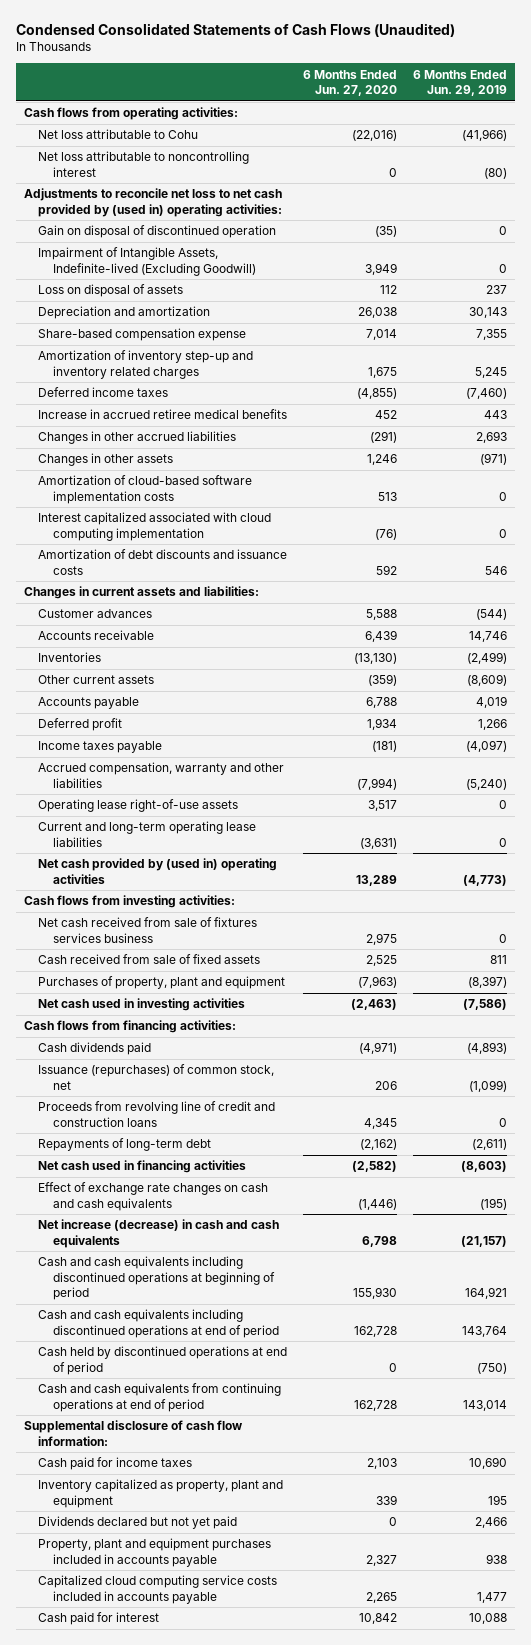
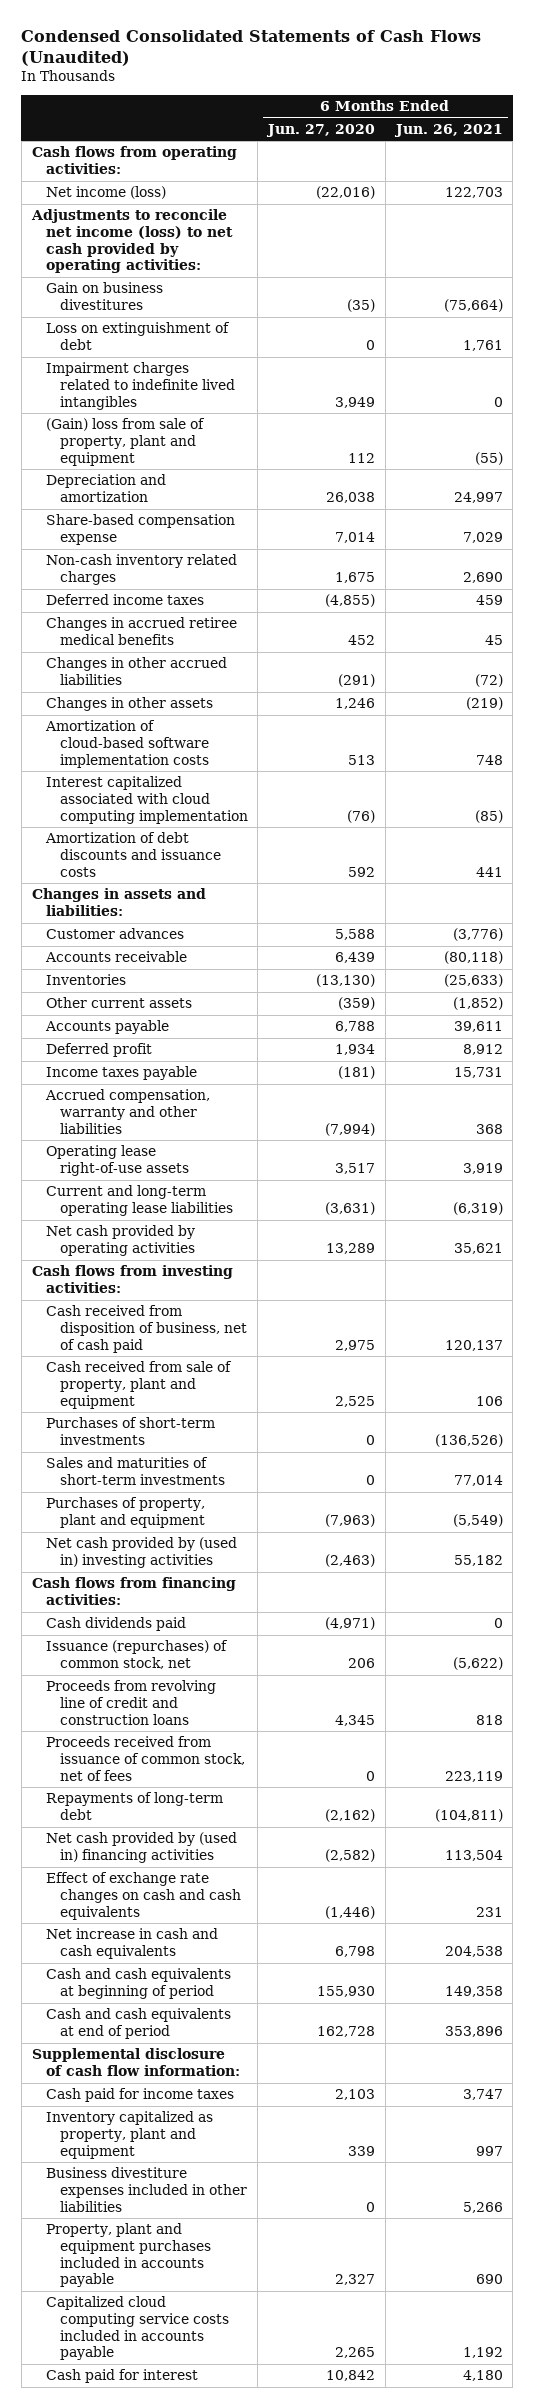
[412,69,507,97] 6 Months Ended Jun. 29, 2019 -> none
none -> [393,123,503,137] Jun. 26, 2021
[38,151,250,177] Net loss attributable to noncontrolling interest -> none
[38,225,277,239] Gain on disposal of discontinued operation -> none
[38,129,199,140] Net loss attributable to Cohu -> [45,186,166,200] Net income (loss)
[23,188,283,217] Adjustments to reconcile net loss to net cash provided by (used in) operating activities: -> [30,209,233,274] Adjustments to reconcile net income (loss) to net cash provided by operating activities:
none -> [45,282,163,311] Gain on business divestitures
none -> [45,322,230,351] Loss on extinguishment of debt
[38,247,256,276] Impairment of Intangible Assets, Indefinite-lived (Excluding Goodwill) -> [45,362,235,410] Impairment charges related to indefinite lived intangibles
[38,284,184,298] Loss on disposal of assets -> [45,418,205,466] (Gain) loss from sale of property, plant and equipment
[38,350,254,379] Amortization of inventory step-up and inventory related charges -> [45,554,237,586] Non-cash inventory related charges
[38,409,288,420] Increase in accrued retiree medical benefits -> [45,617,237,646] Changes in accrued retiree medical benefits
[23,586,259,600] Changes in current assets and liabilities: -> [31,888,206,917] Changes in assets and liabilities:
[38,858,278,884] Net cash provided by (used in) operating activities -> [45,1225,195,1257] Net cash provided by operating activities
[38,917,258,943] Net cash received from sale of fixtures services business -> [45,1305,247,1353] Cash received from disposition of business, net of cash paid
[38,954,261,965] Cash received from sale of fixed assets -> [45,1361,232,1409] Cash received from sale of property, plant and equipment
none -> [45,1417,215,1446] Purchases of short-term investments
none -> [45,1457,225,1486] Sales and maturities of short-term investments
[38,998,246,1012] Net cash used in investing activities -> [45,1537,237,1569] Net cash provided by (used in) investing activities
none -> [45,1736,245,1781] Proceeds received from issuance of common stock, net of fees
[38,1160,247,1174] Net cash used in financing activities -> [45,1832,237,1864] Net cash provided by (used in) financing activities
[38,1346,288,1375] Cash held by discontinued operations at end of period -> none
[38,1383,282,1412] Cash and cash equivalents from continuing operations at end of period -> none
[38,1219,280,1248] Net increase (decrease) in cash and cash equivalents -> [45,1928,218,1960] Net increase in cash and cash equivalents
[38,1256,275,1301] Cash and cash equivalents including discontinued operations at beginning of period -> [45,1968,231,2000] Cash and cash equivalents at beginning of period
[38,1309,279,1338] Cash and cash equivalents including discontinued operations at end of period -> [45,2008,231,2040] Cash and cash equivalents at end of period
[38,1516,238,1530] Dividends declared but not yet paid -> none
none -> [45,2167,247,2212] Business divestiture expenses included in other liabilities

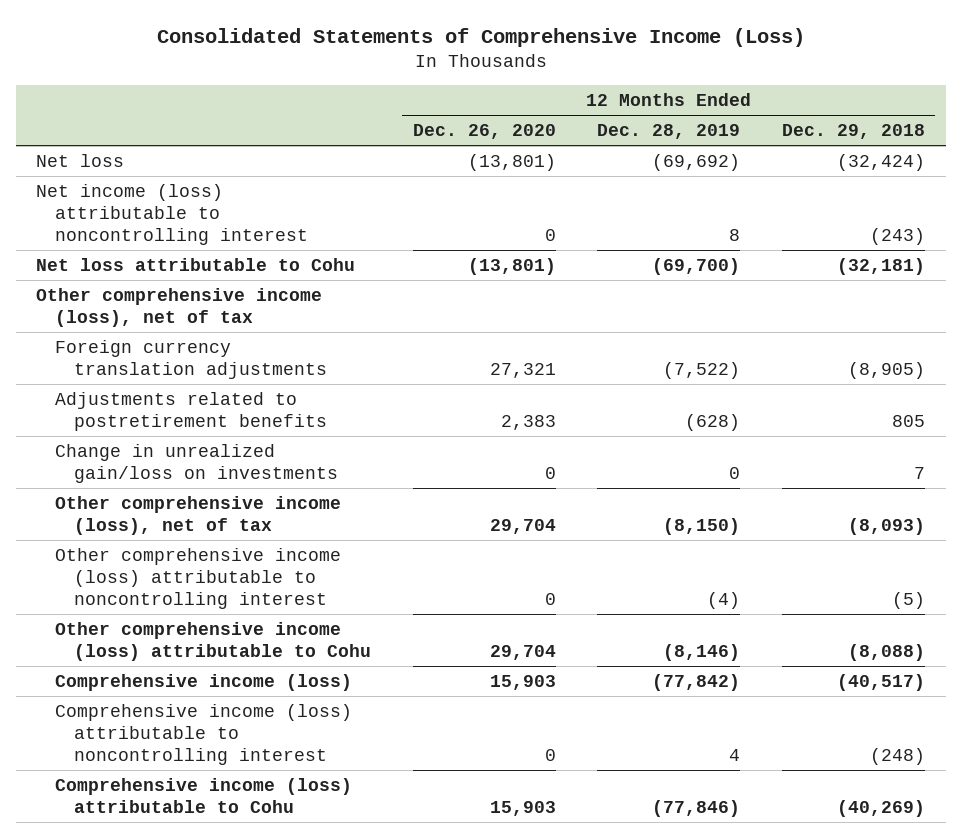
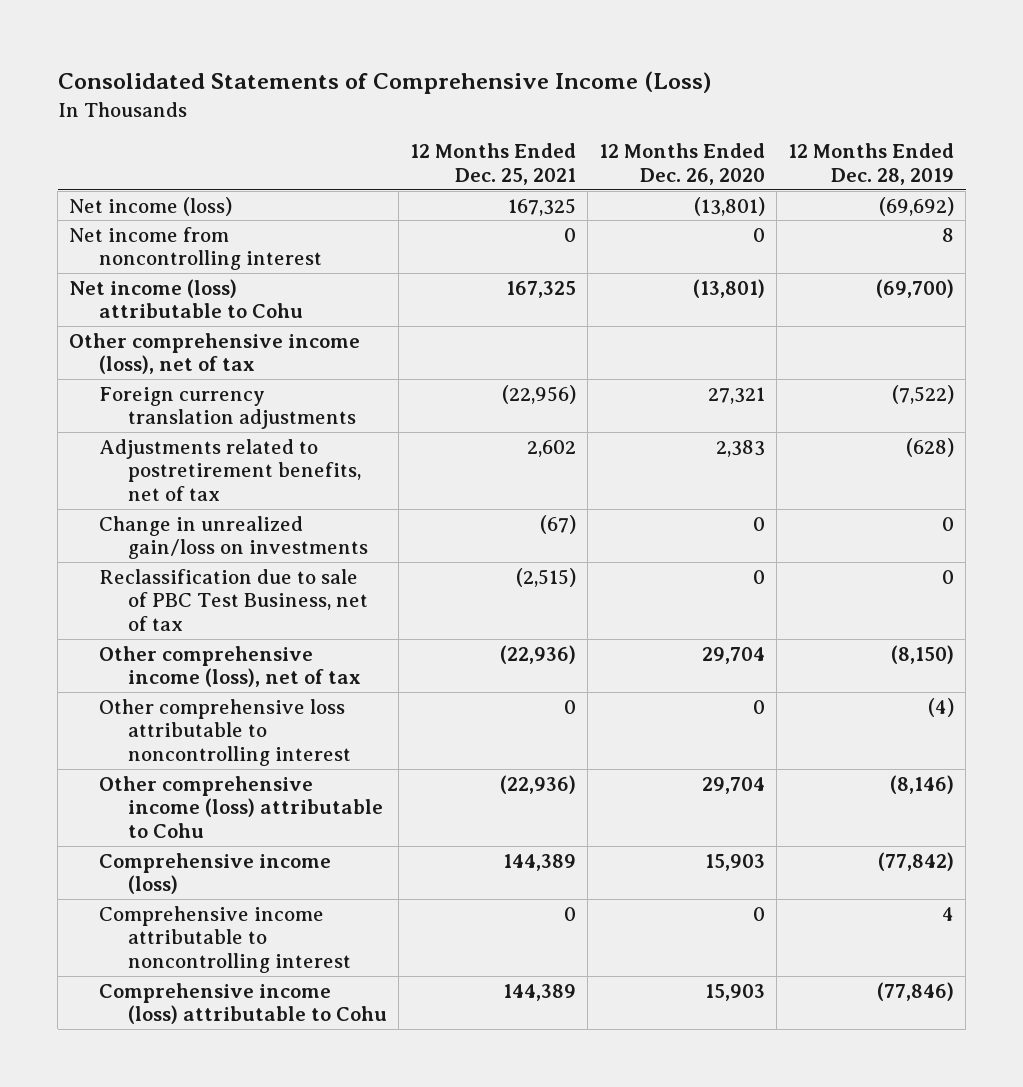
[781,124,925,140] Dec. 29, 2018 -> none
none -> [410,143,577,186] 12 Months Ended Dec. 25, 2021
[36,153,125,167] Net loss -> [69,196,233,216] Net income (loss)
[36,183,309,246] Net income (loss) attributable to noncontrolling interest -> [69,226,322,271] Net income from noncontrolling interest
[36,257,356,271] Net loss attributable to Cohu -> [69,278,303,319] Net income (loss) attributable to Cohu
[55,391,328,432] Adjustments related to postretirement benefits -> [98,438,362,502] Adjustments related to postretirement benefits, net of tax
none -> [98,568,369,632] Reclassification due to sale of PBC Test Business, net of tax
[55,547,342,610] Other comprehensive income (loss) attributable to noncontrolling interest -> [98,698,352,767] Other comprehensive loss attributable to noncontrolling interest
[55,703,353,766] Comprehensive income (loss) attributable to noncontrolling interest -> [98,905,352,974] Comprehensive income attributable to noncontrolling interest

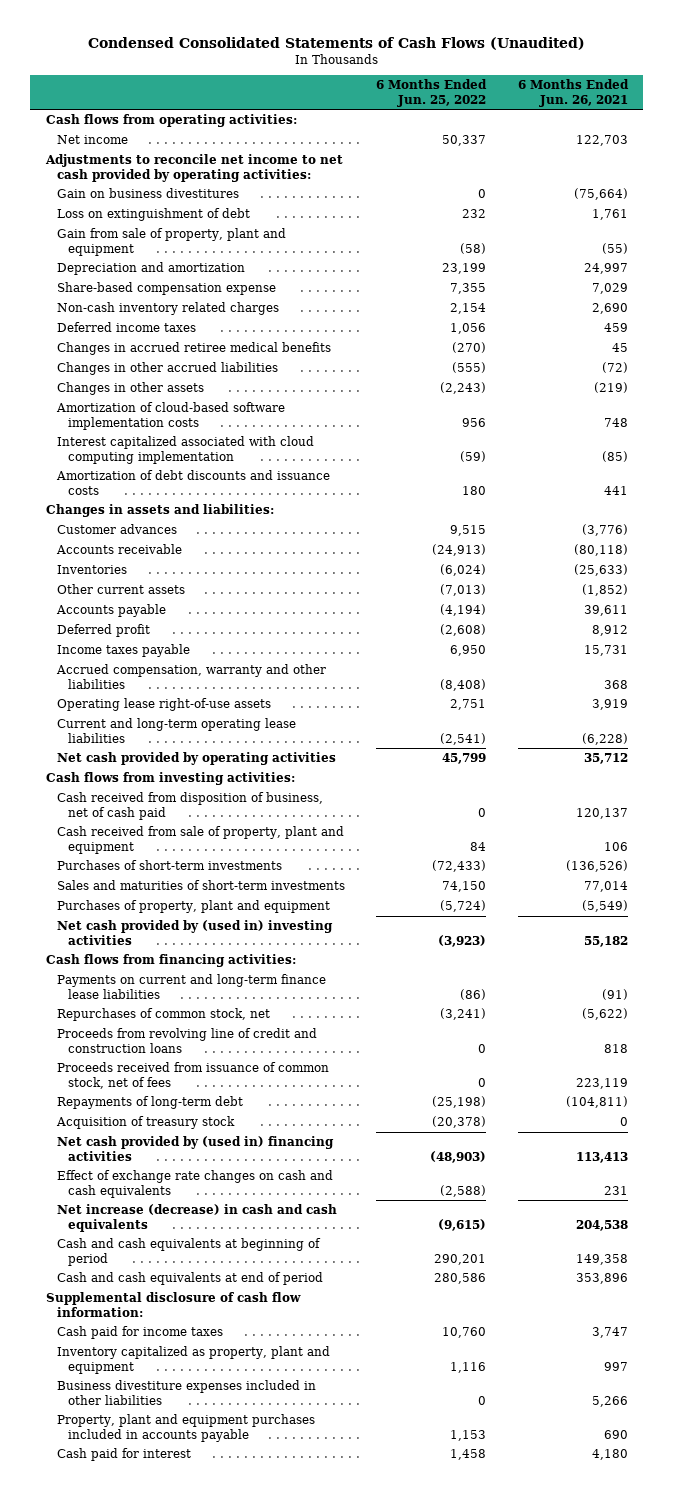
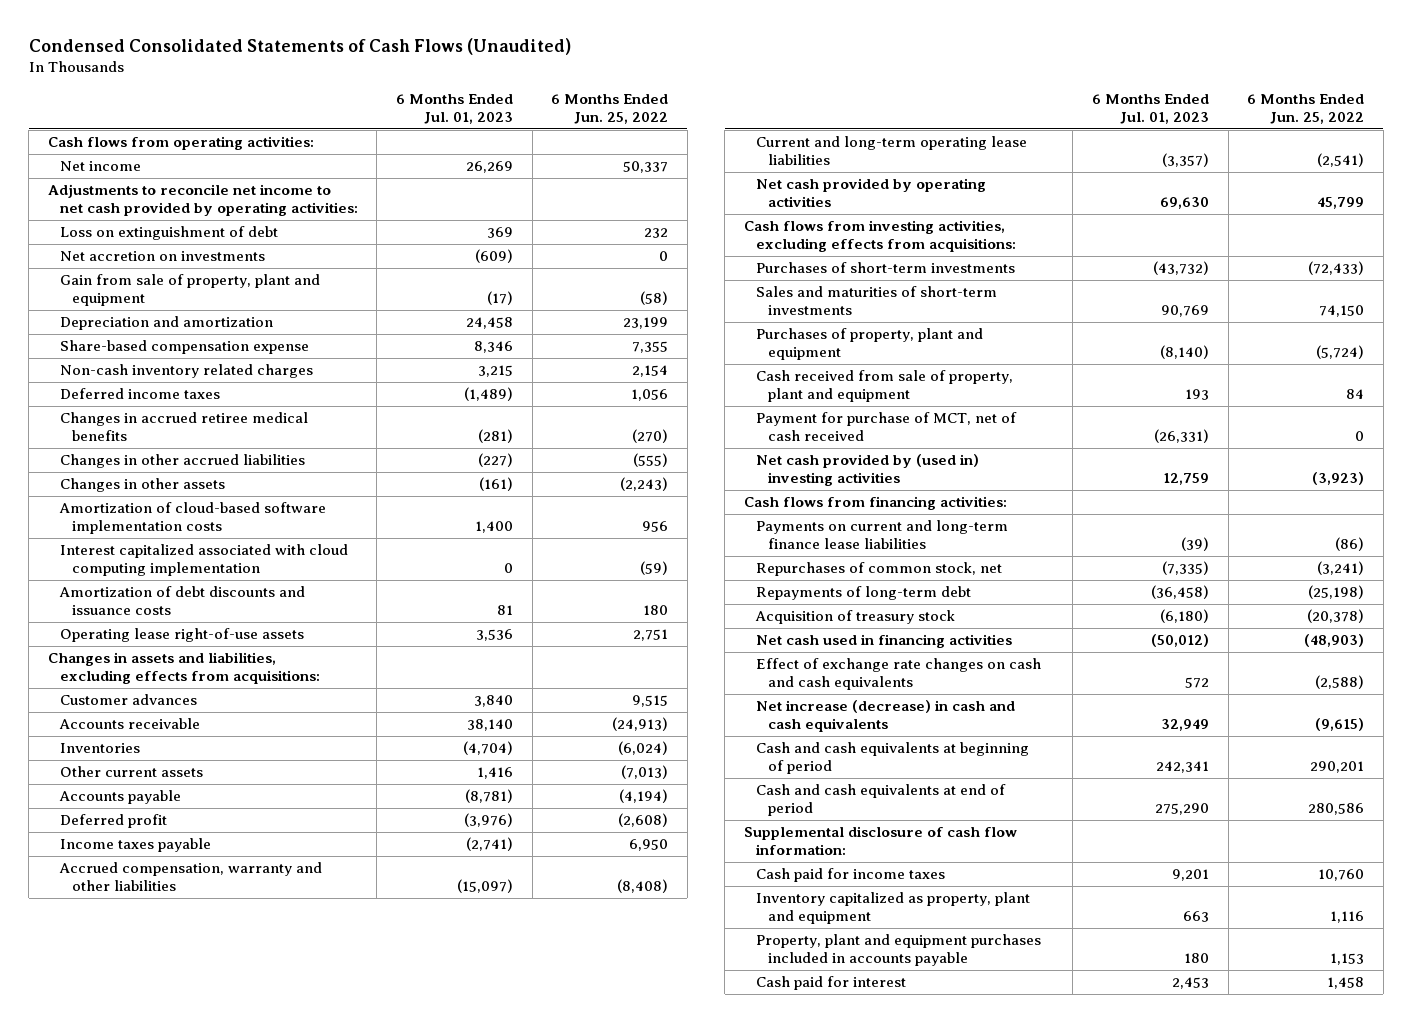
[517,79,629,107] 6 Months Ended Jun. 26, 2021 -> none
none -> [395,94,513,125] 6 Months Ended Jul. 01, 2023
[56,188,239,199] Gain on business divestitures -> none
none -> [59,251,265,262] Net accretion on investments
[56,698,271,712] Operating lease right-of-use assets -> [59,628,304,643] Operating lease right-of-use assets
[45,504,274,518] Changes in assets and liabilities: -> [47,652,320,684] Changes in assets and liabilities, excluding effects from acquisitions:
[56,792,323,820] Cash received from disposition of business, net of cash paid -> none
[45,772,295,786] Cash flows from investing activities: -> [743,220,1016,252] Cash flows from investing activities, excluding effects from acquisitions:
[56,826,344,854] Cash received from sale of property, plant and equipment -> [755,370,1013,402] Cash received from sale of property, plant and equipment
none -> [755,412,1017,441] Payment for purchase of MCT, net of cash received
[56,1028,317,1053] Proceeds from revolving line of credit and construction loans -> none
[56,1062,329,1089] Proceeds received from issuance of common stock, net of fees -> none
[56,1136,334,1161] Net cash provided by (used in) financing activities -> [755,634,1012,649] Net cash used in financing activities
[56,1380,316,1405] Business divestiture expenses included in other liabilities -> none

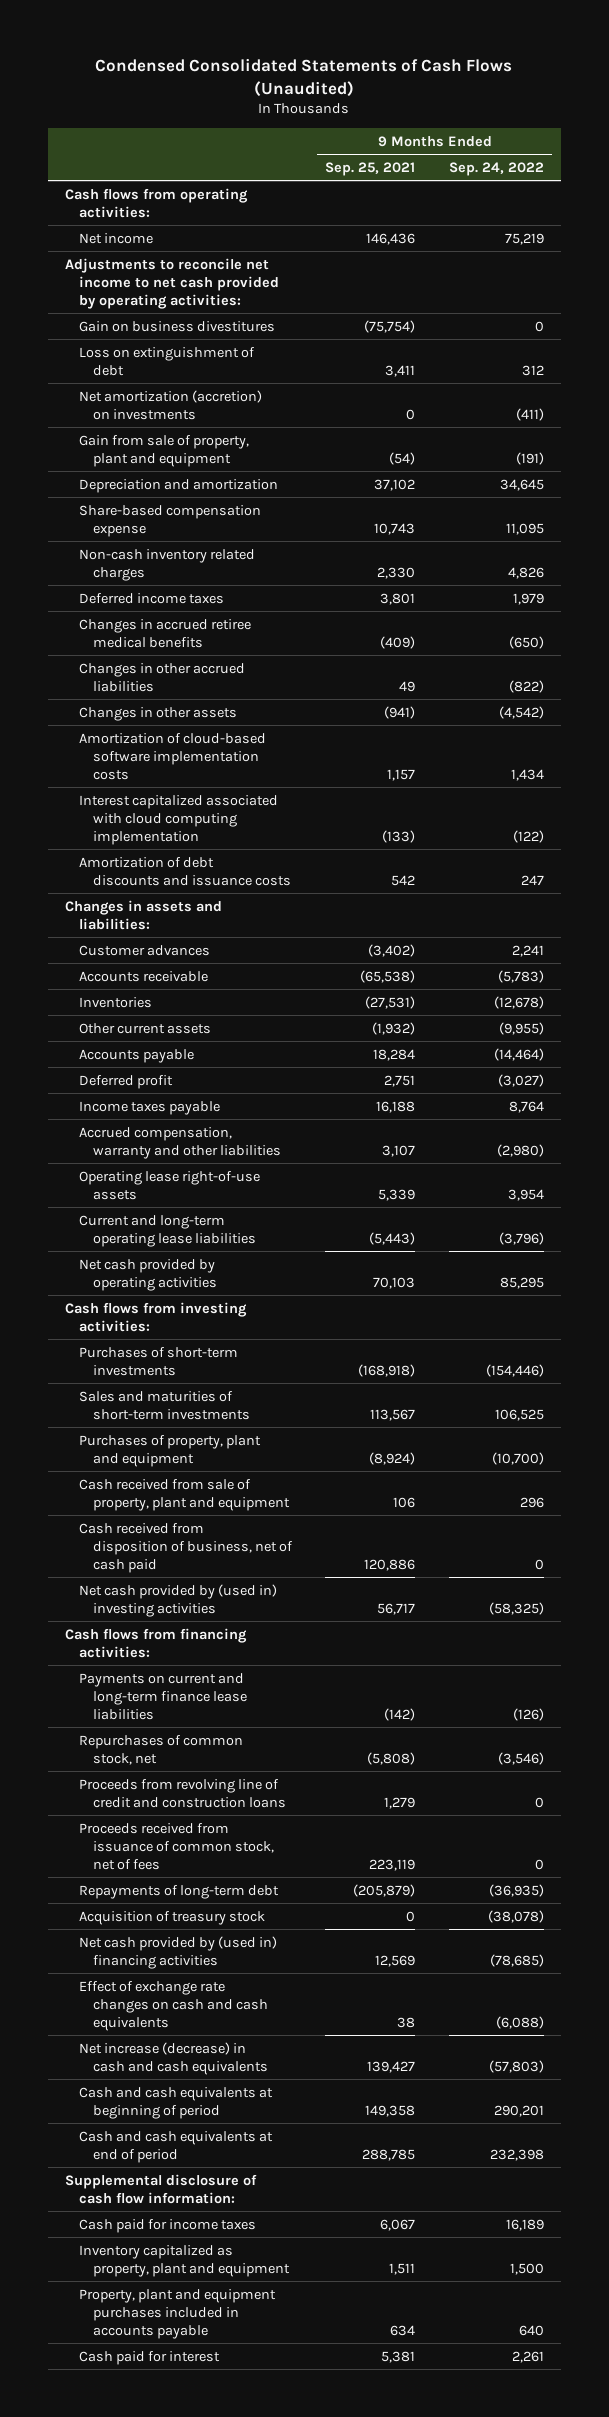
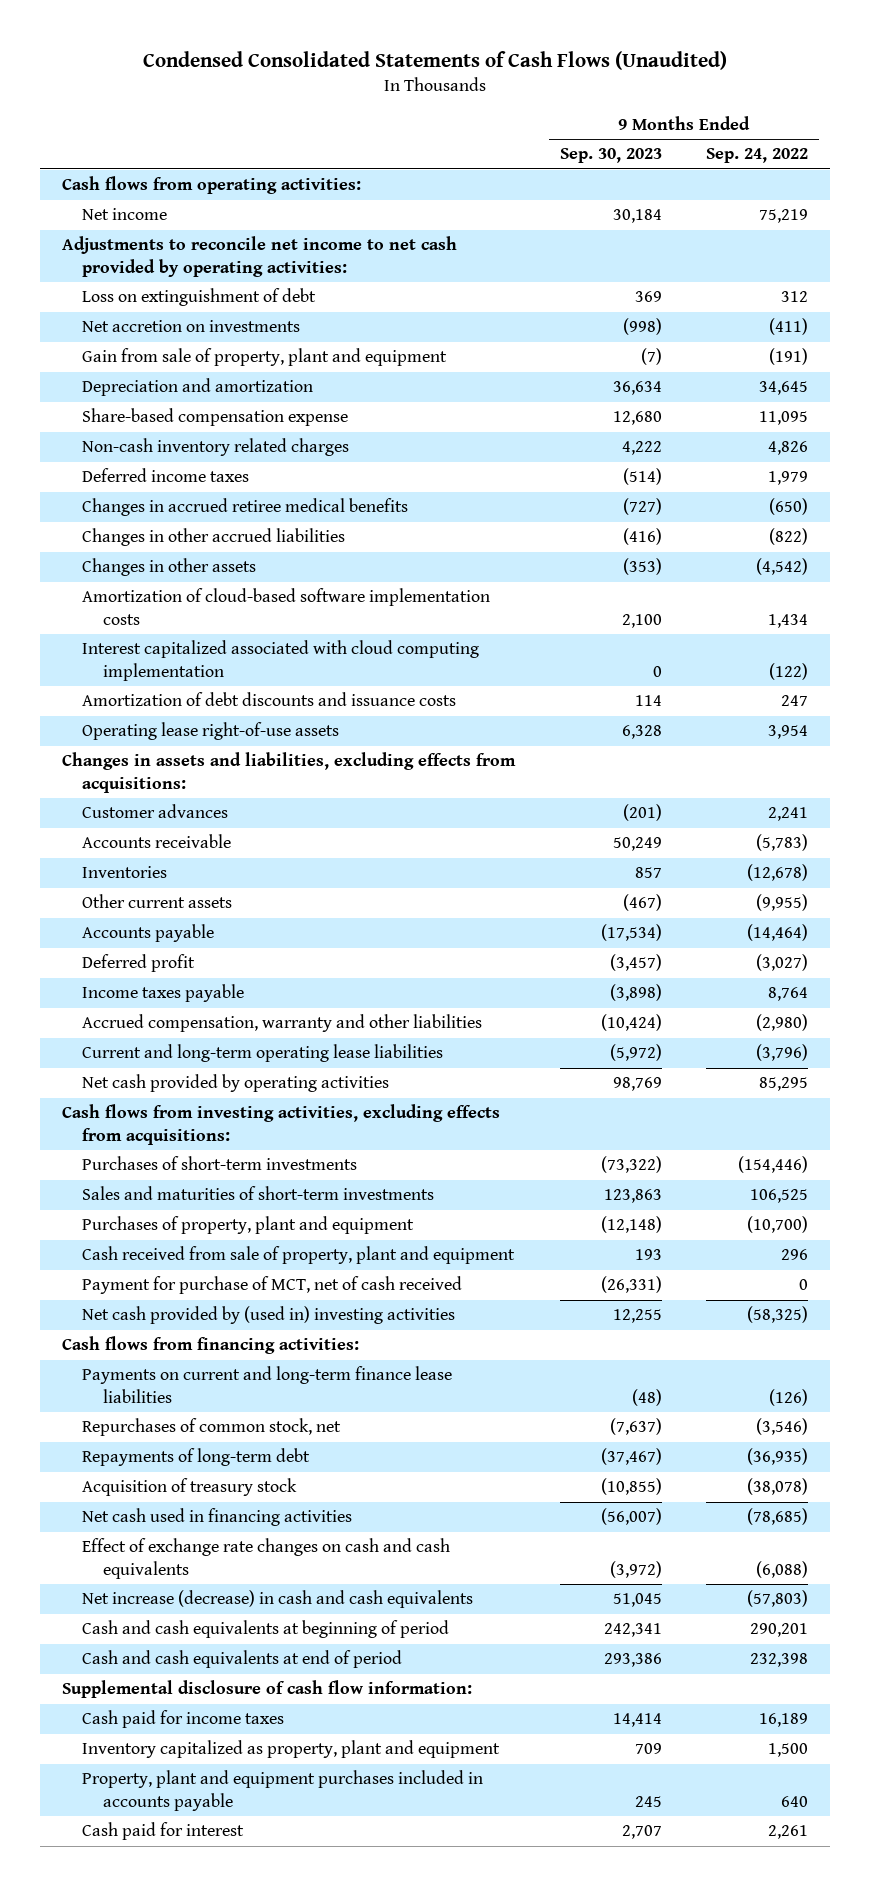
[325,161,416,176] Sep. 25, 2021 -> none
none -> [559,148,662,164] Sep. 30, 2023
[78,320,275,332] Gain on business divestitures -> none
[78,389,262,420] Net amortization (accretion) on investments -> [82,320,301,333] Net accretion on investments
[78,1170,260,1200] Operating lease right-of-use assets -> [82,722,340,741] Operating lease right-of-use assets
[64,899,222,930] Changes in assets and liabilities: -> [62,752,517,793] Changes in assets and liabilities, excluding effects from acquisitions:
[64,1301,247,1332] Cash flows from investing activities: -> [62,1104,501,1145] Cash flows from investing activities, excluding effects from acquisitions:
[78,1522,293,1573] Cash received from disposition of business, net of cash paid -> none
none -> [82,1276,463,1295] Payment for purchase of MCT, net of cash received
[78,1778,286,1808] Proceeds from revolving line of credit and construction loans -> none
[78,1822,274,1870] Proceeds received from issuance of common stock, net of fees -> none
[78,1935,277,1969] Net cash provided by (used in) financing activities -> [82,1508,353,1527] Net cash used in financing activities

